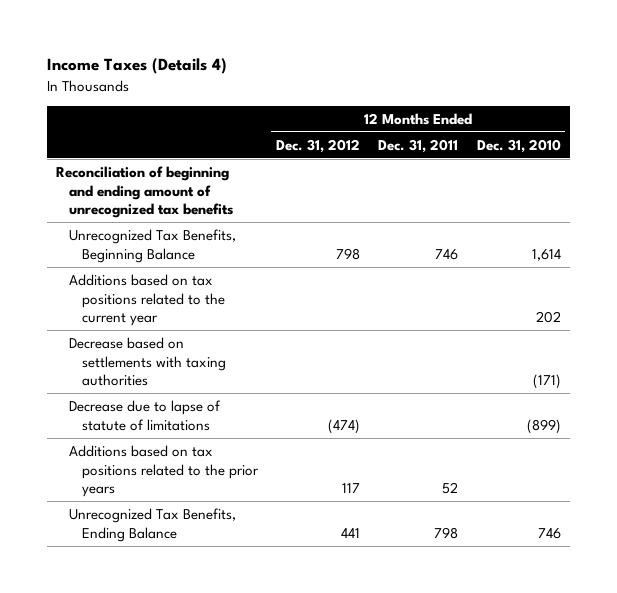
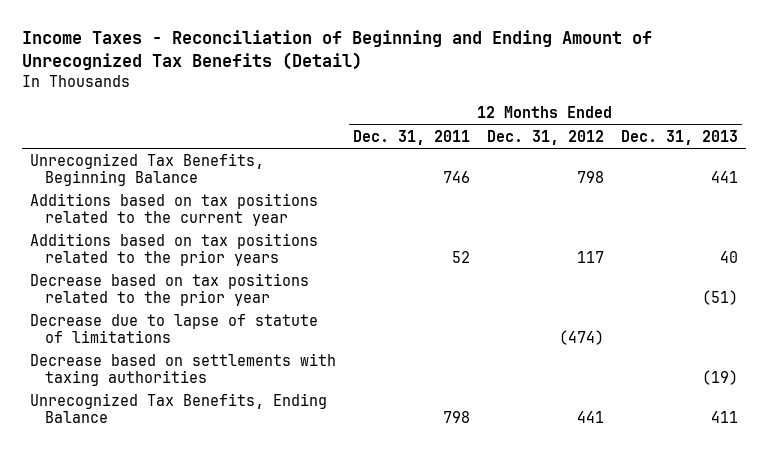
[47,58,228,75] Income Taxes (Details 4) -> [21,30,652,71] Income Taxes - Reconciliation of Beginning and Ending Amount of Unrecognized Tax Benefits (Detail)
[476,138,561,153] Dec. 31, 2010 -> none
none -> [620,129,738,145] Dec. 31, 2013
[56,166,234,219] Reconciliation of beginning and ending amount of unrecognized tax benefits -> none
none -> [30,273,310,306] Decrease based on tax positions related to the prior year
[69,400,222,431] Decrease due to lapse of statute of limitations -> [30,314,319,343] Decrease due to lapse of statute of limitations
[69,337,226,387] Decrease based on settlements with taxing authorities -> [30,353,337,386] Decrease based on settlements with taxing authorities

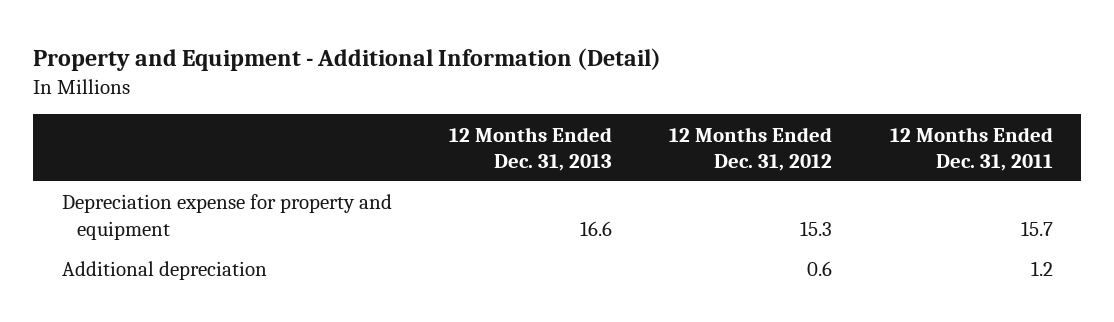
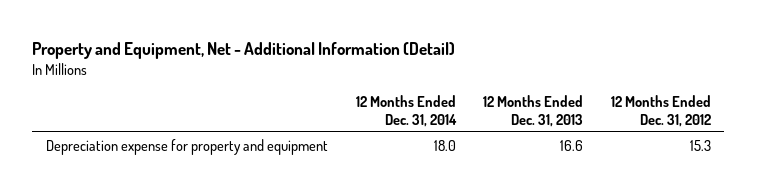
[33,47,662,71] Property and Equipment - Additional Information (Detail) -> [32,42,456,60] Property and Equipment, Net - Additional Information (Detail)
[889,126,1053,171] 12 Months Ended Dec. 31, 2011 -> none
none -> [355,95,457,127] 12 Months Ended Dec. 31, 2014
[61,261,267,281] Additional depreciation -> none

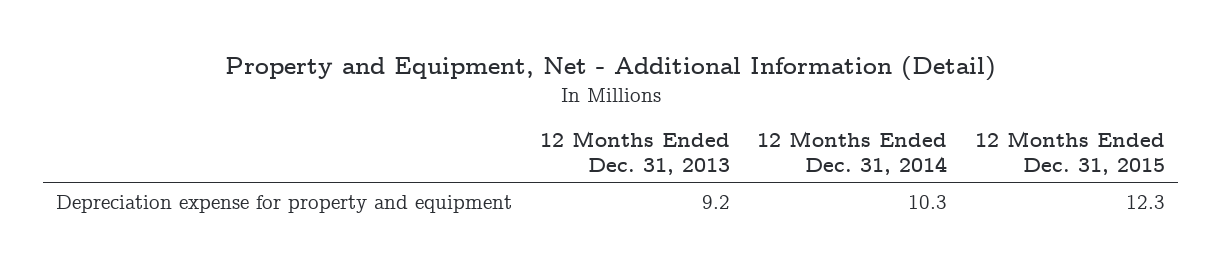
[610,95,711,127] 12 Months Ended Dec. 31, 2012 -> none
none -> [974,130,1165,176] 12 Months Ended Dec. 31, 2015
[433,139,456,151] 18.0 -> [908,194,948,209] 10.3
[560,139,584,151] 16.6 -> [701,194,730,209] 9.2

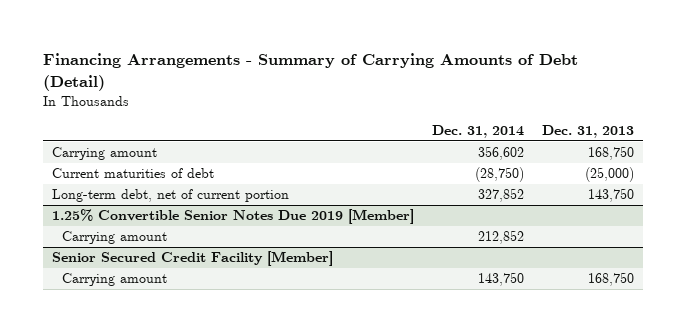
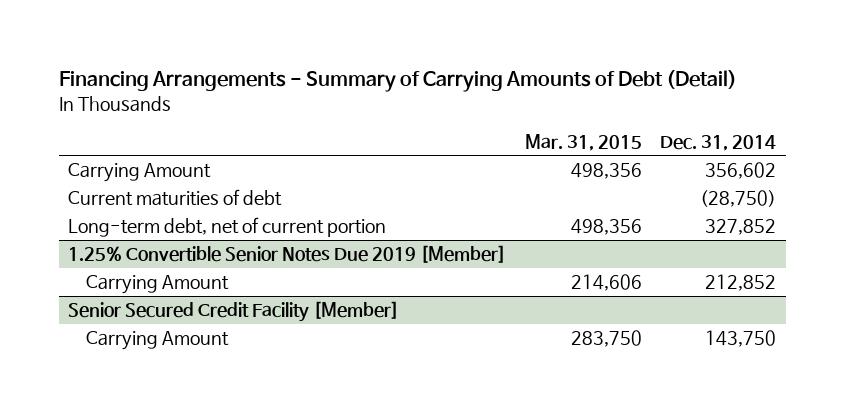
[541,125,634,139] Dec. 31, 2013 -> none
none -> [524,133,642,151] Mar. 31, 2015
[52,147,158,161] Carrying amount -> [68,163,212,183] Carrying Amount
[62,231,168,245] Carrying amount -> [86,275,230,295] Carrying Amount
[62,273,168,287] Carrying amount -> [86,331,230,351] Carrying Amount

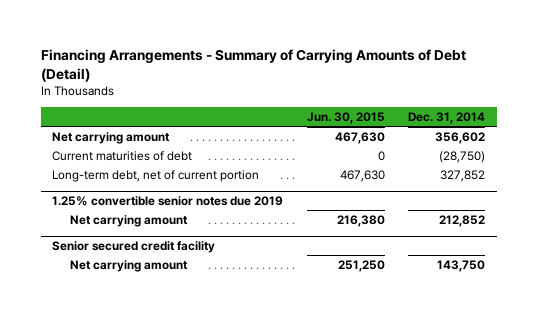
[524,133,642,151] Mar. 31, 2015 -> none
none -> [306,112,385,125] Jun. 30, 2015
[68,163,212,183] Carrying Amount -> [52,131,171,144] Net carrying amount
[68,245,507,264] 1.25% Convertible Senior Notes Due 2019 [Member] -> [52,195,284,206] 1.25% convertible senior notes due 2019
[86,275,230,295] Carrying Amount -> [70,214,189,227] Net carrying amount
[68,301,400,323] Senior Secured Credit Facility [Member] -> [52,240,216,253] Senior secured credit facility
[86,331,230,351] Carrying Amount -> [70,259,189,272] Net carrying amount

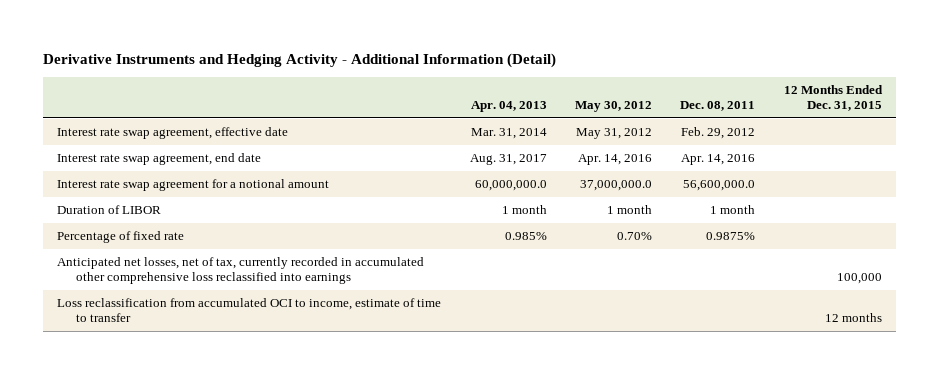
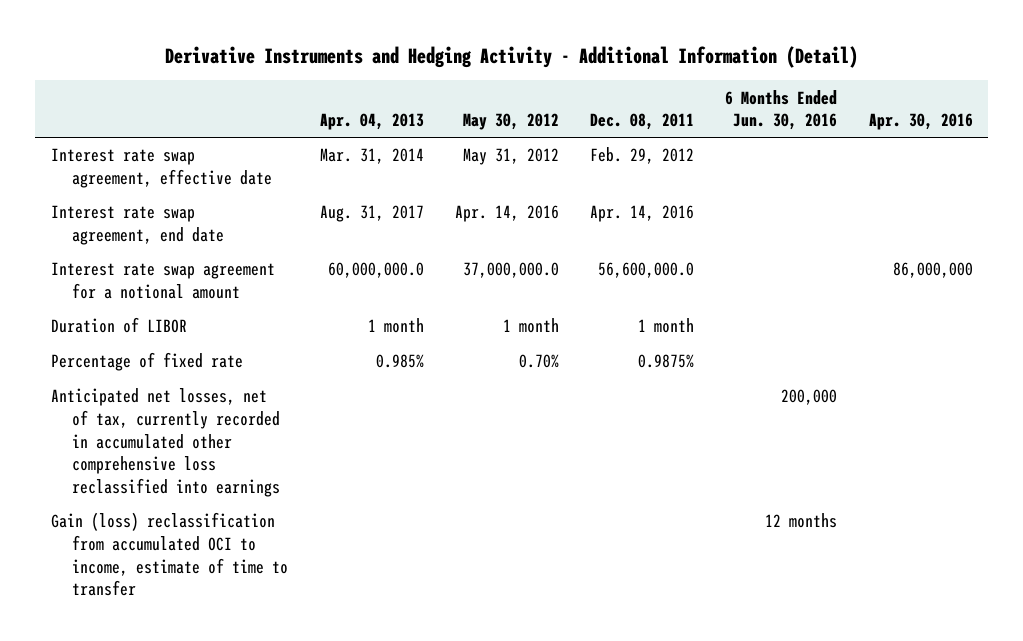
[783,84,883,112] 12 Months Ended Dec. 31, 2015 -> none
none -> [725,89,838,131] 6 Months Ended Jun. 30, 2016
none -> [868,113,973,131] Apr. 30, 2016
[57,298,442,323] Loss reclassification from accumulated OCI to income, estimate of time to transfer -> [50,512,289,597] Gain (loss) reclassification from accumulated OCI to income, estimate of time to transfer

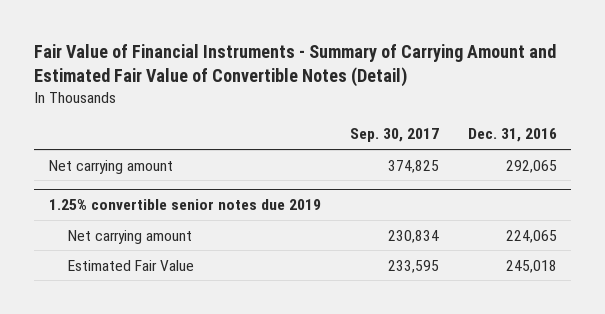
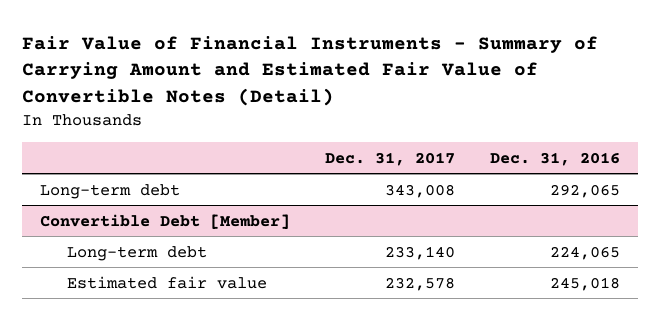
[349,128,439,143] Sep. 30, 2017 -> none
none -> [325,151,456,166] Dec. 31, 2017
[48,159,173,174] Net carrying amount -> [39,183,180,199] Long-term debt
[48,198,321,210] 1.25% convertible senior notes due 2019 -> [39,213,290,229] Convertible Debt [Member]
[68,229,193,244] Net carrying amount -> [66,245,207,261] Long-term debt
[68,259,195,271] Estimated Fair Value -> [66,275,267,289] Estimated fair value

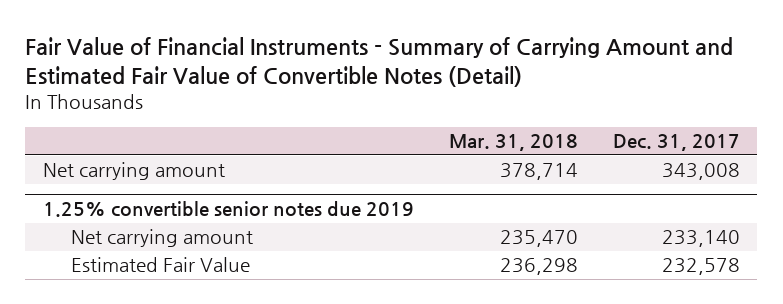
[490,151,621,166] Dec. 31, 2016 -> none
none -> [448,134,578,152] Mar. 31, 2018
[39,183,180,199] Long-term debt -> [42,162,225,181] Net carrying amount
[39,213,290,229] Convertible Debt [Member] -> [42,201,414,218] 1.25% convertible senior notes due 2019
[66,245,207,261] Long-term debt -> [70,229,253,248] Net carrying amount
[66,275,267,289] Estimated fair value -> [70,257,250,273] Estimated Fair Value

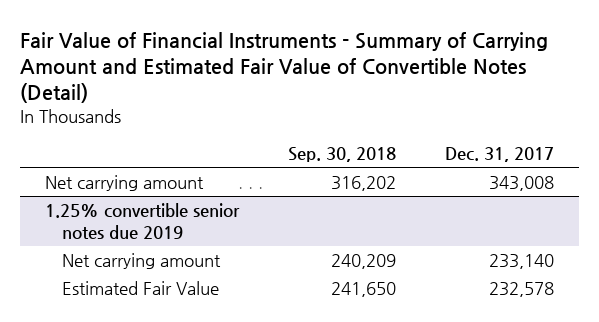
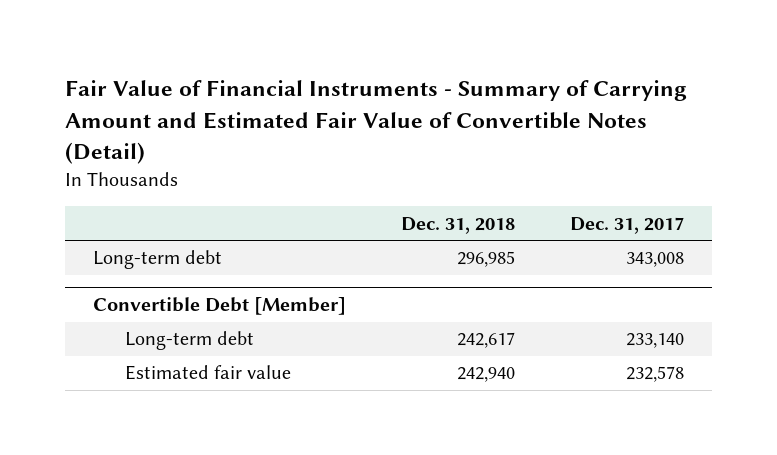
[288,147,397,163] Sep. 30, 2018 -> none
none -> [401,216,516,234] Dec. 31, 2018
[44,175,204,192] Net carrying amount -> [92,250,222,270] Long-term debt
[44,203,240,239] 1.25% convertible senior notes due 2019 -> [92,297,346,316] Convertible Debt [Member]
[61,253,221,270] Net carrying amount -> [124,331,254,351] Long-term debt
[61,281,219,296] Estimated Fair Value -> [124,365,291,381] Estimated fair value

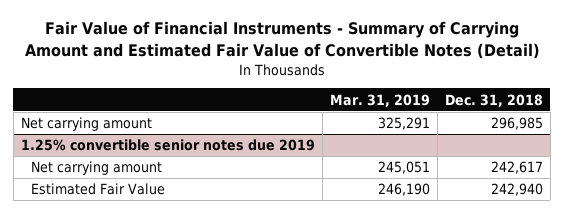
[570,216,685,234] Dec. 31, 2017 -> none
none -> [329,93,430,107] Mar. 31, 2019
[92,250,222,270] Long-term debt -> [20,117,152,132] Net carrying amount
[92,297,346,316] Convertible Debt [Member] -> [20,139,315,152] 1.25% convertible senior notes due 2019
[124,331,254,351] Long-term debt -> [30,161,162,176] Net carrying amount
[124,365,291,381] Estimated fair value -> [30,183,165,196] Estimated Fair Value

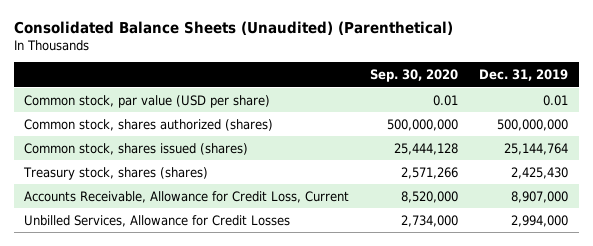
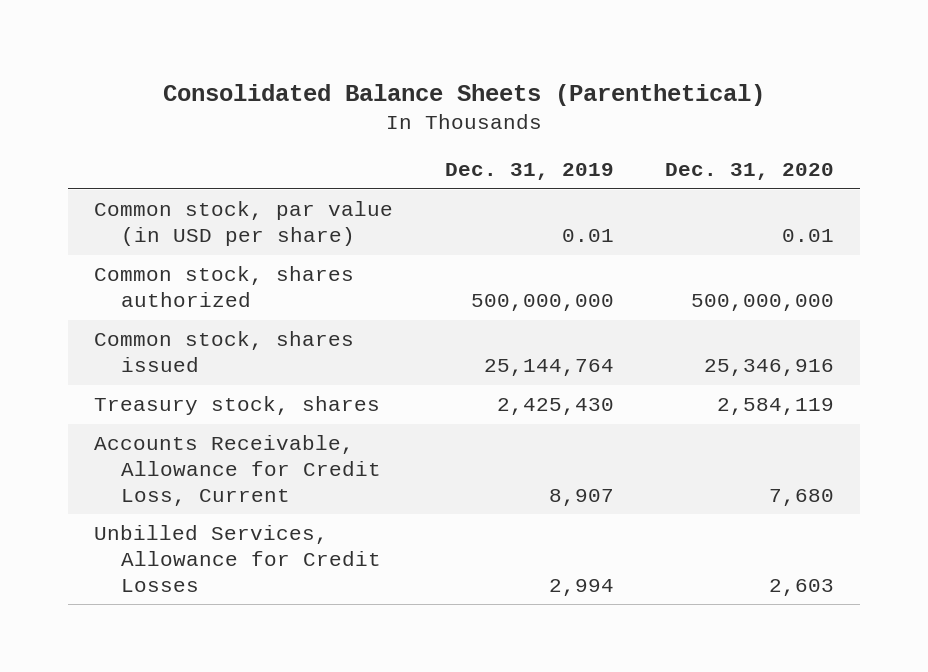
[13,21,453,36] Consolidated Balance Sheets (Unaudited) (Parenthetical) -> [163,83,766,106] Consolidated Balance Sheets (Parenthetical)
[370,69,459,83] Sep. 30, 2020 -> none
none -> [665,163,835,181] Dec. 31, 2020
[24,94,271,108] Common stock, par value (USD per share) -> [94,201,394,247] Common stock, par value (in USD per share)
[24,118,274,131] Common stock, shares authorized (shares) -> [94,266,355,308] Common stock, shares authorized
[24,142,249,155] Common stock, shares issued (shares) -> [94,331,355,373] Common stock, shares issued
[23,166,209,180] Treasury stock, shares (shares) -> [94,396,381,416] Treasury stock, shares
[511,190,569,203] 8,907,000 -> [548,488,614,506] 8,907
[511,214,569,227] 2,994,000 -> [548,578,614,596] 2,994

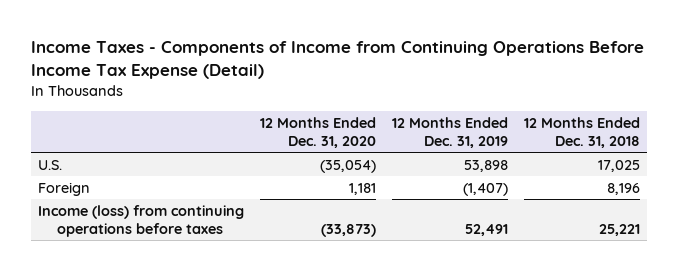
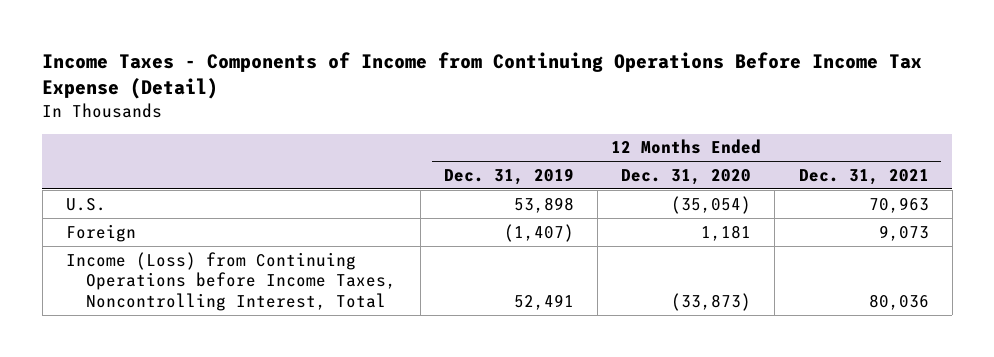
[523,116,640,149] 12 Months Ended Dec. 31, 2018 -> none
none -> [798,168,929,185] Dec. 31, 2021
[38,204,245,238] Income (loss) from continuing operations before taxes -> [65,251,397,311] Income (Loss) from Continuing Operations before Income Taxes, Noncontrolling Interest, Total

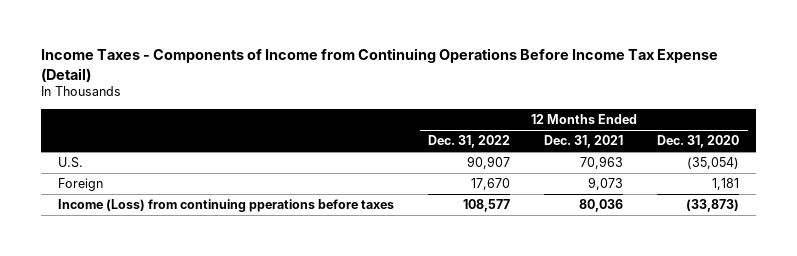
[443,167,574,185] Dec. 31, 2019 -> none
none -> [428,135,511,149] Dec. 31, 2022
[65,251,397,311] Income (Loss) from Continuing Operations before Income Taxes, Noncontrolling Interest, Total -> [57,199,394,213] Income (Loss) from continuing pperations before taxes

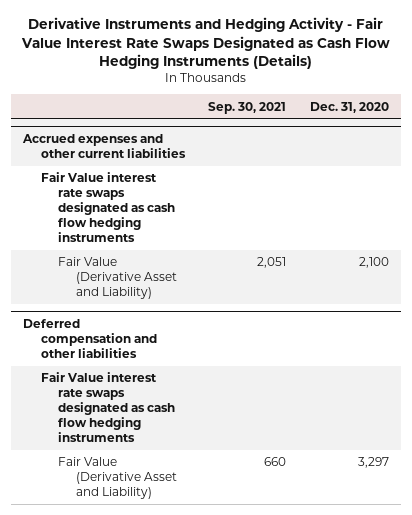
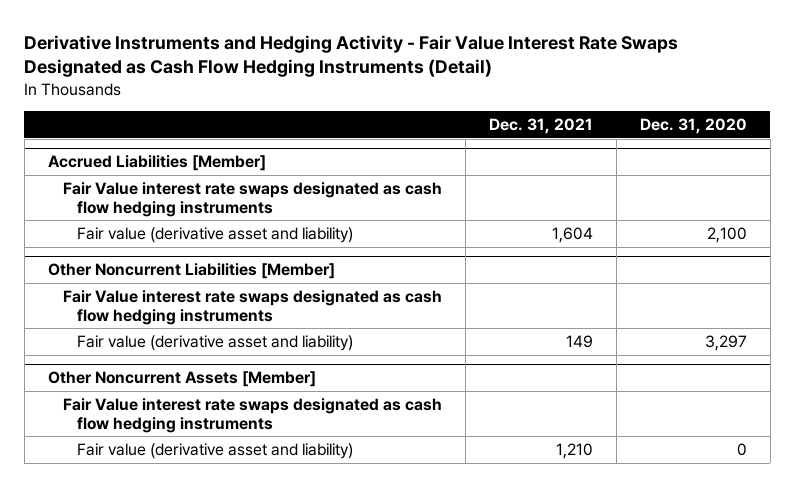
[21,17,391,70] Derivative Instruments and Hedging Activity - Fair Value Interest Rate Swaps Designated as Cash Flow Hedging Instruments (Details) -> [24,34,679,78] Derivative Instruments and Hedging Activity - Fair Value Interest Rate Swaps Designated as Cash Flow Hedging Instruments (Detail)
[208,101,287,114] Sep. 30, 2021 -> none
none -> [488,117,593,134] Dec. 31, 2021
[21,133,186,158] Accrued expenses and other current liabilities -> [47,155,266,172] Accrued Liabilities [Member]
[58,257,178,300] Fair Value (Derivative Asset and Liability) -> [77,227,354,244] Fair value (derivative asset and liability)
[22,318,157,358] Deferred compensation and other liabilities -> [47,263,335,280] Other Noncurrent Liabilities [Member]
[58,457,178,500] Fair Value (Derivative Asset and Liability) -> [77,335,354,352] Fair value (derivative asset and liability)
none -> [47,371,316,388] Other Noncurrent Assets [Member]
none -> [62,398,442,433] Fair Value interest rate swaps designated as cash flow hedging instruments
none -> [77,443,354,460] Fair value (derivative asset and liability)

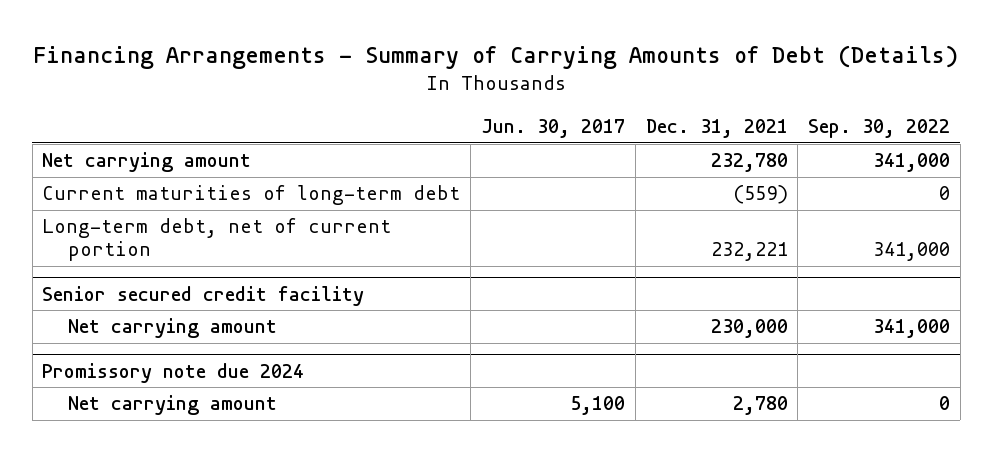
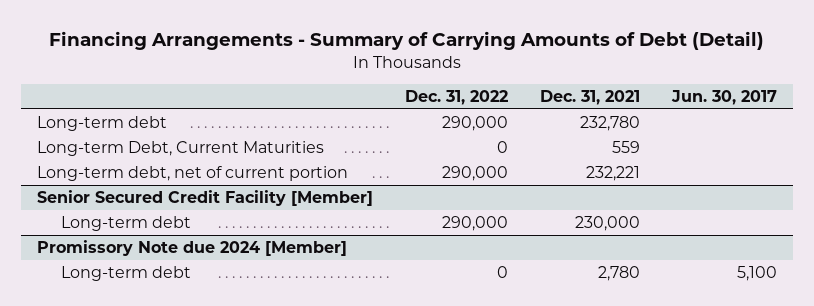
[33,45,959,70] Financing Arrangements - Summary of Carrying Amounts of Debt (Details) -> [49,31,765,51] Financing Arrangements - Summary of Carrying Amounts of Debt (Detail)
[808,119,951,139] Sep. 30, 2022 -> none
none -> [405,90,509,106] Dec. 31, 2022
[42,152,252,173] Net carrying amount -> [36,116,167,132] Long-term debt
[42,185,461,206] Current maturities of long-term debt -> [36,141,324,157] Long-term Debt, Current Maturities
[732,185,788,205] (559) -> [612,141,641,154] 559
[42,285,365,306] Senior secured credit facility -> [36,190,373,207] Senior Secured Credit Facility [Member]
[67,318,277,339] Net carrying amount -> [61,216,192,232] Long-term debt
[42,362,305,383] Promissory note due 2024 -> [36,240,347,257] Promissory Note due 2024 [Member]
[67,395,277,416] Net carrying amount -> [61,266,192,282] Long-term debt

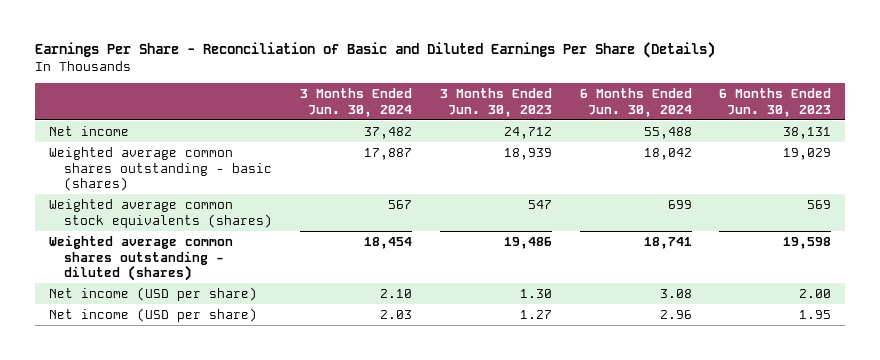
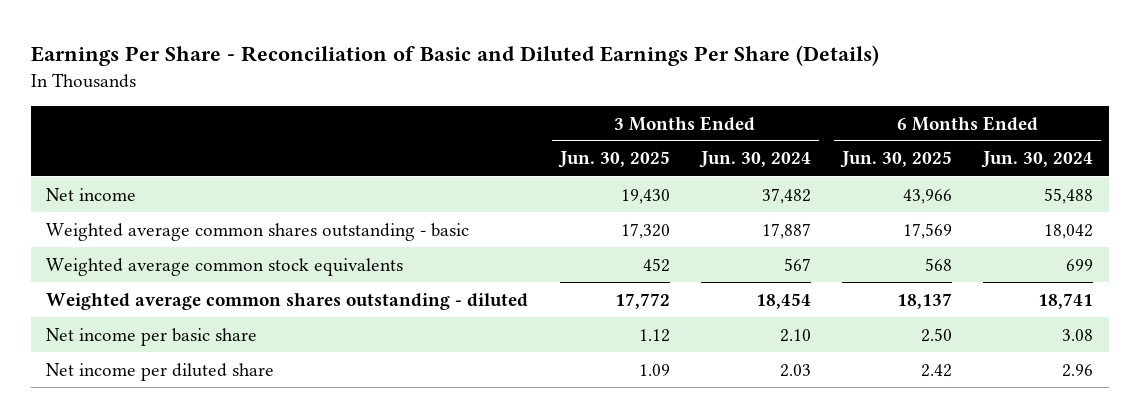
[439,87,552,117] 3 Months Ended Jun. 30, 2023 -> none
[719,87,832,117] 6 Months Ended Jun. 30, 2023 -> none
none -> [557,151,670,169] Jun. 30, 2025
none -> [840,151,953,169] Jun. 30, 2025
[49,146,273,192] Weighted average common shares outstanding - basic (shares) -> [46,222,470,241] Weighted average common shares outstanding - basic
[49,198,273,228] Weighted average common stock equivalents (shares) -> [46,257,404,276] Weighted average common stock equivalents
[49,234,234,282] Weighted average common shares outstanding - diluted (shares) -> [46,292,529,310] Weighted average common shares outstanding - diluted
[49,286,258,301] Net income (USD per share) -> [46,327,258,346] Net income per basic share
[49,307,258,322] Net income (USD per share) -> [46,362,275,381] Net income per diluted share

